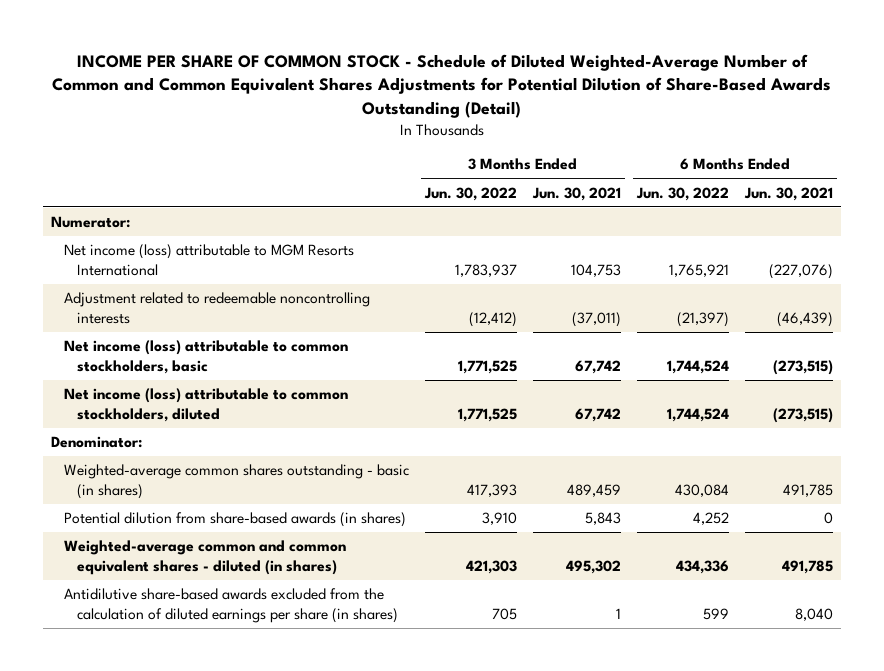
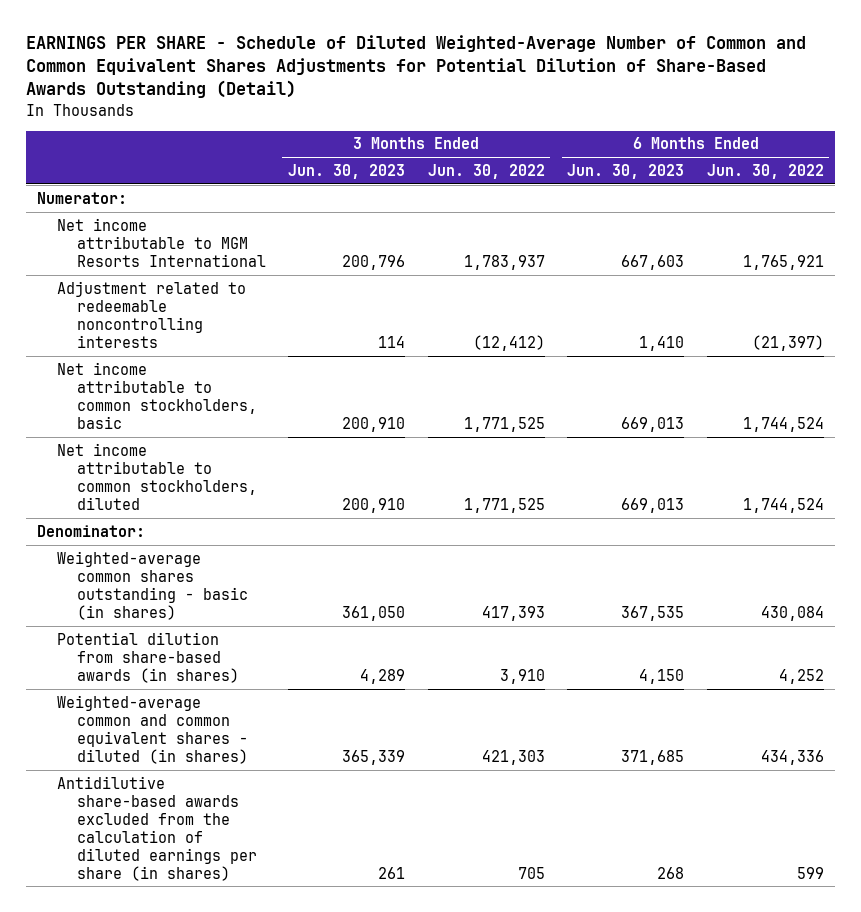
[52,53,832,119] INCOME PER SHARE OF COMMON STOCK - Schedule of Diluted Weighted-Average Number of Common and Common Equivalent Shares Adjustments for Potential Dilution of Share-Based Awards Outstanding (Detail) -> [25,34,806,99] EARNINGS PER SHARE - Schedule of Diluted Weighted-Average Number of Common and Common Equivalent Shares Adjustments for Potential Dilution of Share-Based Awards Outstanding (Detail)
[532,186,622,201] Jun. 30, 2021 -> none
[744,186,834,201] Jun. 30, 2021 -> none
none -> [288,164,406,180] Jun. 30, 2023
none -> [567,164,685,180] Jun. 30, 2023
[64,244,355,276] Net income (loss) attributable to MGM Resorts International -> [56,217,266,267] Net income attributable to MGM Resorts International
[64,340,349,374] Net income (loss) attributable to common stockholders, basic -> [56,361,257,429] Net income attributable to common stockholders, basic
[64,388,349,422] Net income (loss) attributable to common stockholders, diluted -> [56,442,257,510] Net income attributable to common stockholders, diluted

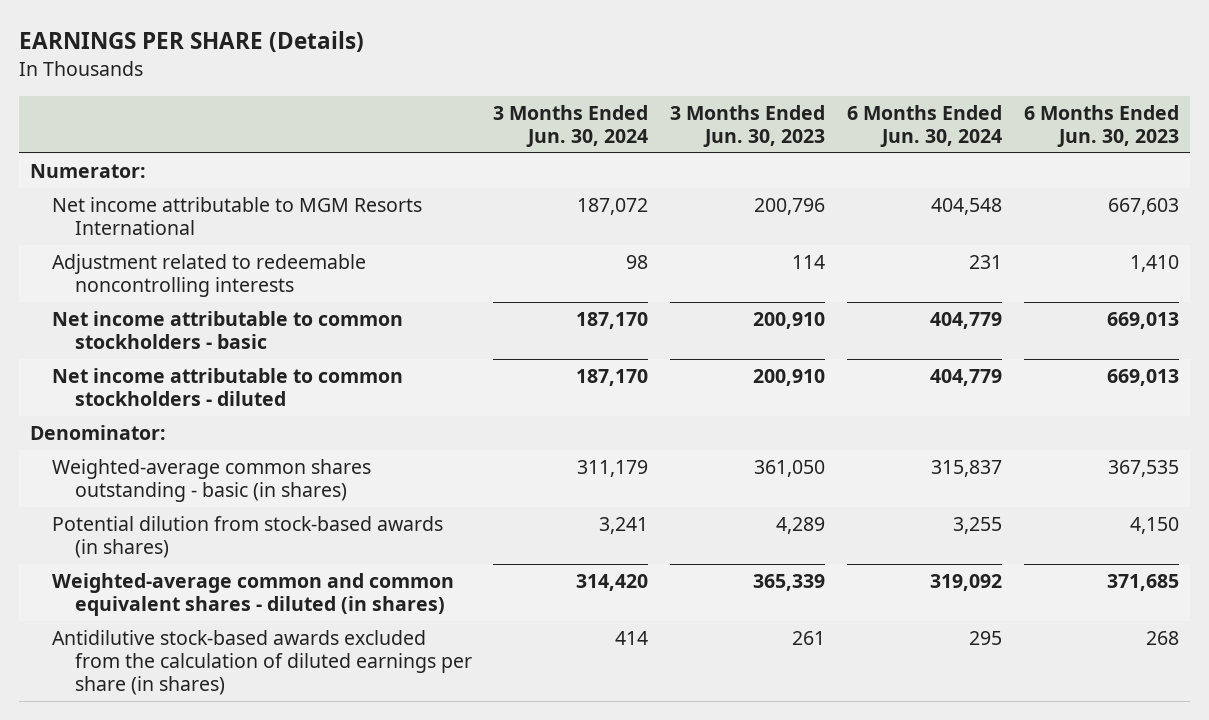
[25,34,806,99] EARNINGS PER SHARE - Schedule of Diluted Weighted-Average Number of Common and Common Equivalent Shares Adjustments for Potential Dilution of Share-Based Awards Outstanding (Detail) -> [18,31,364,53] EARNINGS PER SHARE (Details)
[427,164,545,180] Jun. 30, 2022 -> none
[706,164,824,180] Jun. 30, 2022 -> none
none -> [493,104,649,147] 3 Months Ended Jun. 30, 2024
none -> [847,104,1003,147] 6 Months Ended Jun. 30, 2024
[56,361,257,429] Net income attributable to common stockholders, basic -> [52,311,404,350] Net income attributable to common stockholders - basic
[56,442,257,510] Net income attributable to common stockholders, diluted -> [52,368,404,407] Net income attributable to common stockholders - diluted
[56,631,239,683] Potential dilution from share-based awards (in shares) -> [52,516,444,559] Potential dilution from stock-based awards (in shares)
[56,775,257,881] Antidilutive share-based awards excluded from the calculation of diluted earnings per share (in shares) -> [52,630,472,695] Antidilutive stock-based awards excluded from the calculation of diluted earnings per share (in shares)

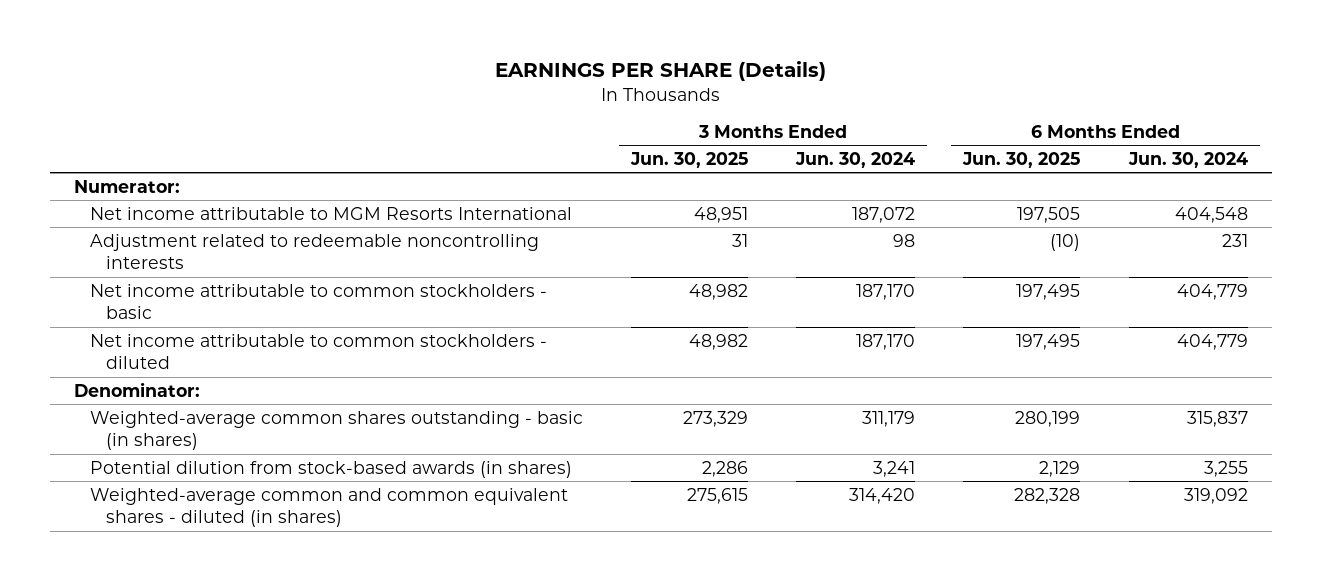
[670,104,826,147] 3 Months Ended Jun. 30, 2023 -> none
[1024,104,1180,147] 6 Months Ended Jun. 30, 2023 -> none
none -> [630,152,749,169] Jun. 30, 2025
none -> [962,152,1081,169] Jun. 30, 2025
[52,630,472,695] Antidilutive stock-based awards excluded from the calculation of diluted earnings per share (in shares) -> none

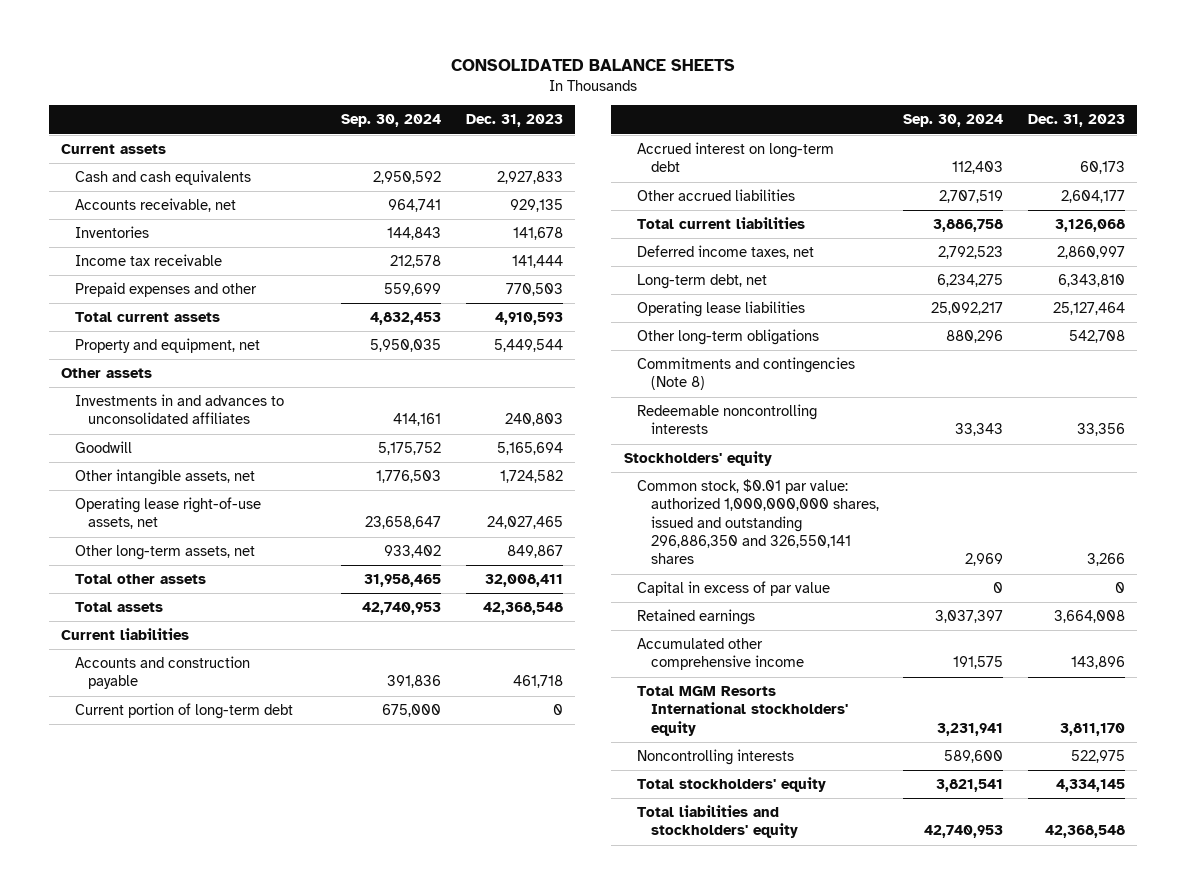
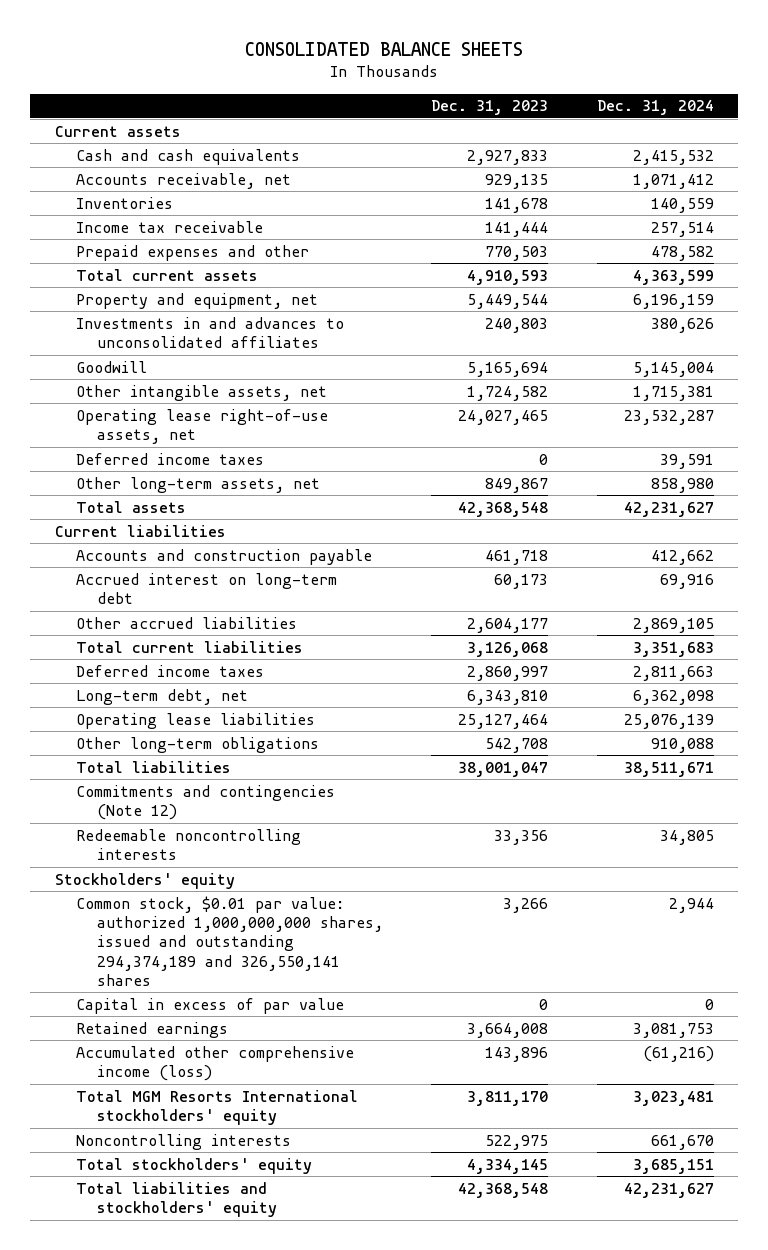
[341,114,442,128] Sep. 30, 2024 -> none
none -> [596,100,714,116] Dec. 31, 2024
[61,368,153,379] Other assets -> none
none -> [75,452,264,465] Deferred income taxes
[74,574,206,585] Total other assets -> none
[74,703,293,720] Current portion of long-term debt -> none
[637,245,815,260] Deferred income taxes, net -> [75,664,264,677] Deferred income taxes
none -> [75,760,231,773] Total liabilities
[637,357,856,391] Commitments and contingencies (Note 8) -> [75,784,335,821] Commitments and contingencies (Note 12)
[637,479,879,565] Common stock, $0.01 par value: authorized 1,000,000,000 shares, issued and outstanding 296,886,350 and 326,550,141 shares -> [75,895,384,986] Common stock, $0.01 par value: authorized 1,000,000,000 shares, issued and outstanding 294,374,189 and 326,550,141 shares
[637,638,804,671] Accumulated other comprehensive income -> [75,1045,354,1082] Accumulated other comprehensive income (loss)

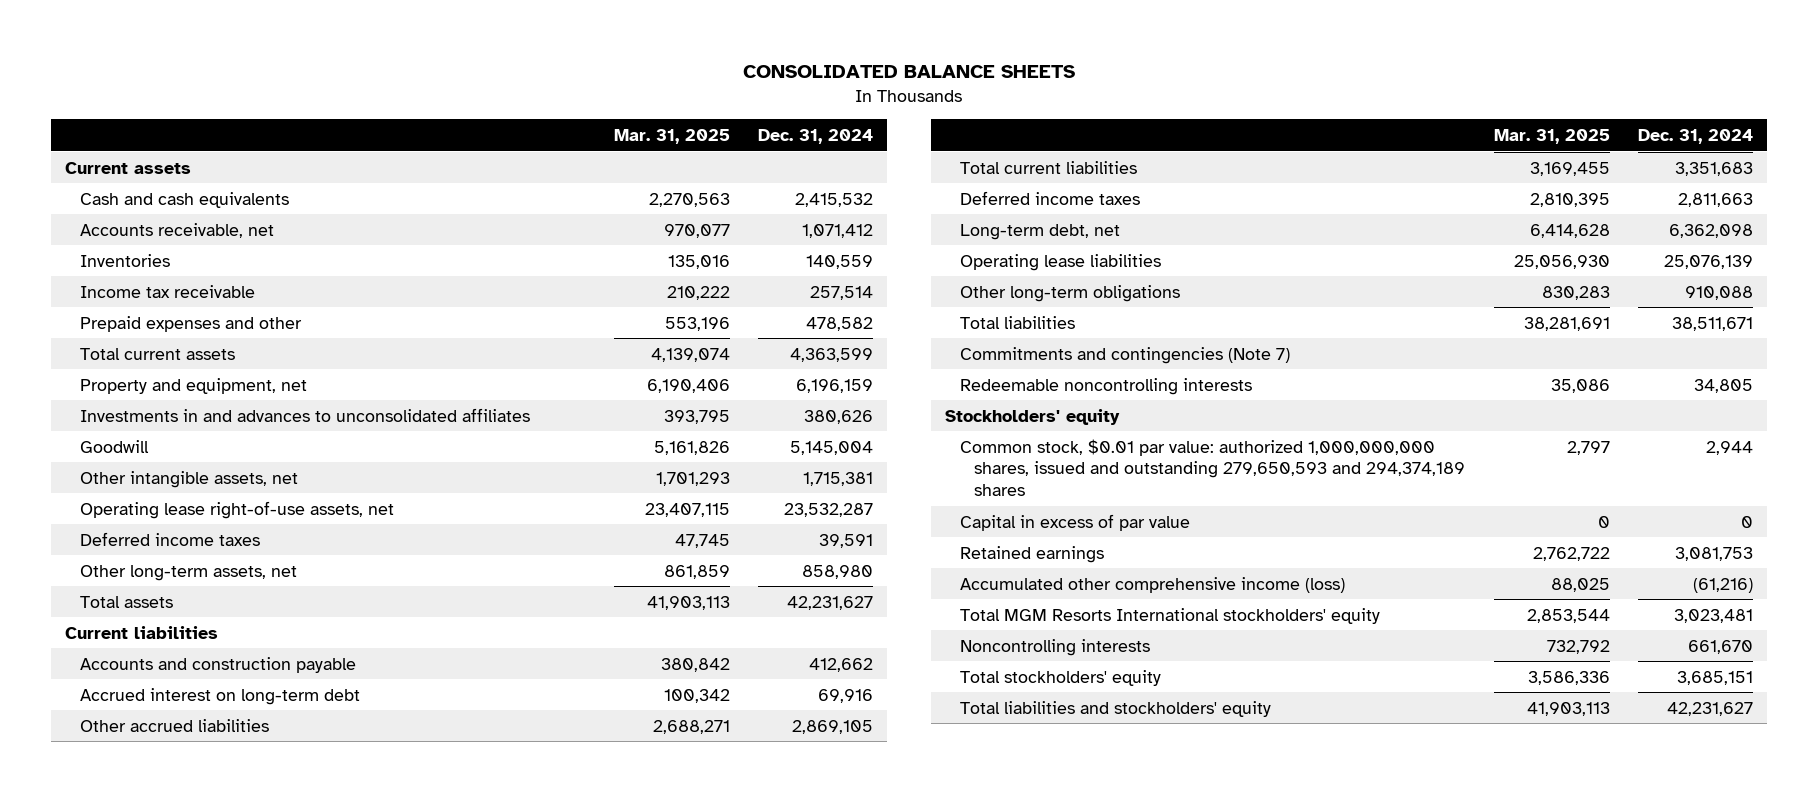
[431,100,549,116] Dec. 31, 2023 -> none
none -> [613,129,730,145] Mar. 31, 2025
[75,784,335,821] Commitments and contingencies (Note 12) -> [959,346,1290,364] Commitments and contingencies (Note 7)
[75,895,384,986] Common stock, $0.01 par value: authorized 1,000,000,000 shares, issued and outstanding 294,374,189 and 326,550,141 shares -> [959,438,1466,496] Common stock, $0.01 par value: authorized 1,000,000,000 shares, issued and outstanding 279,650,593 and 294,374,189 shares

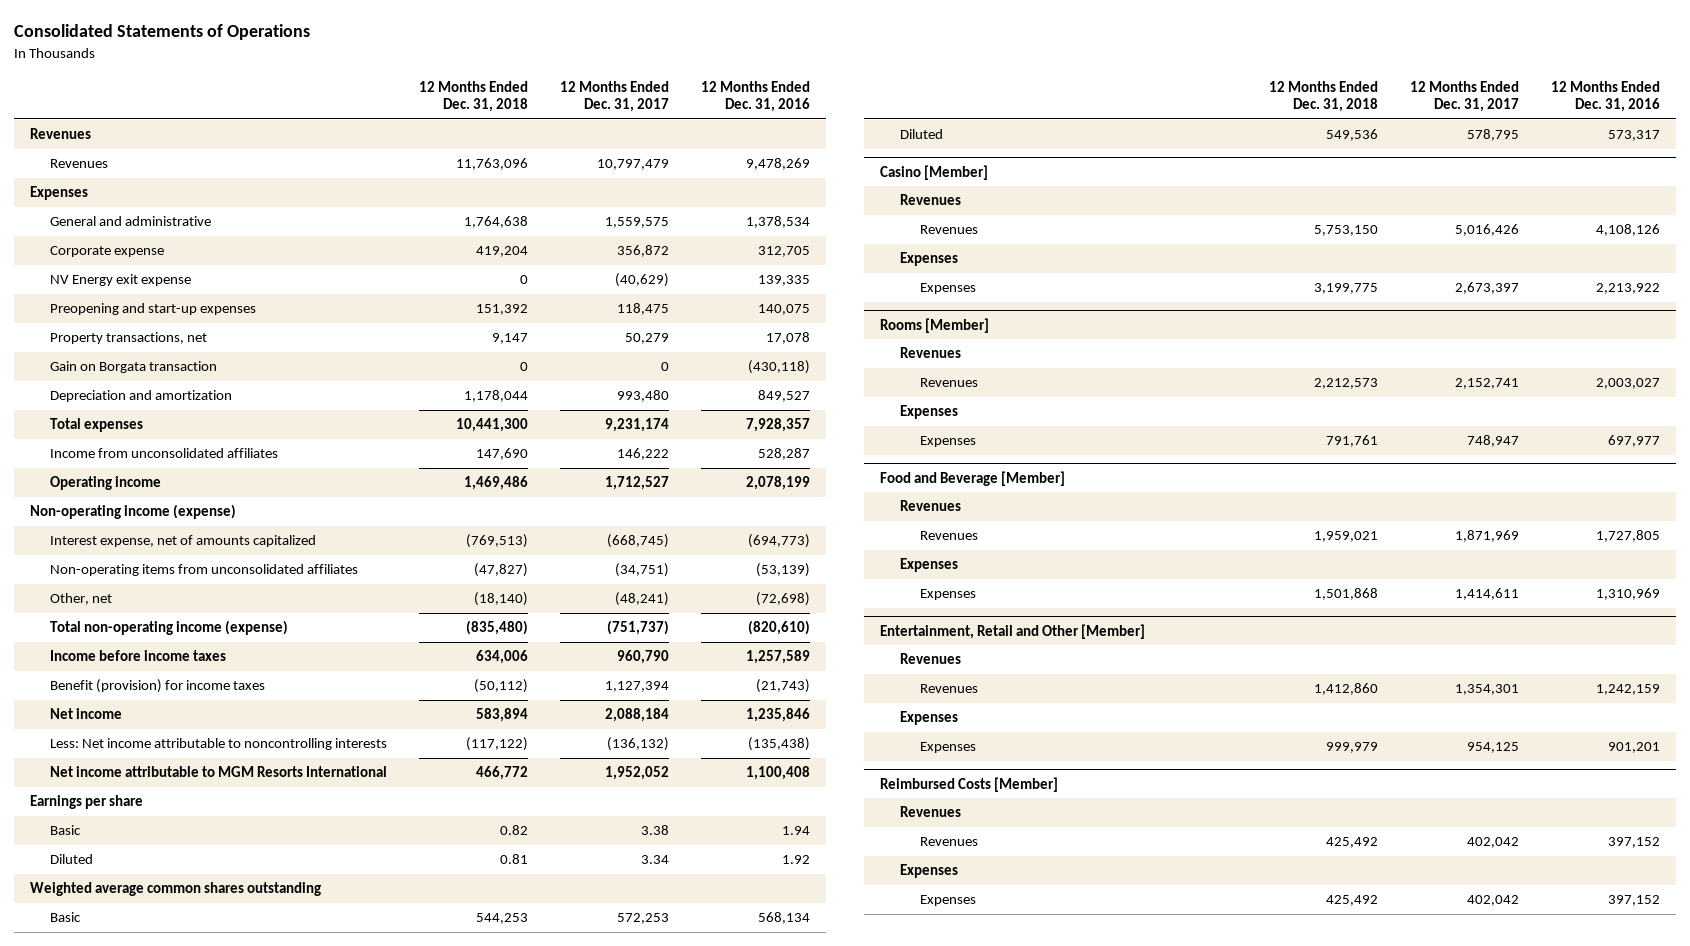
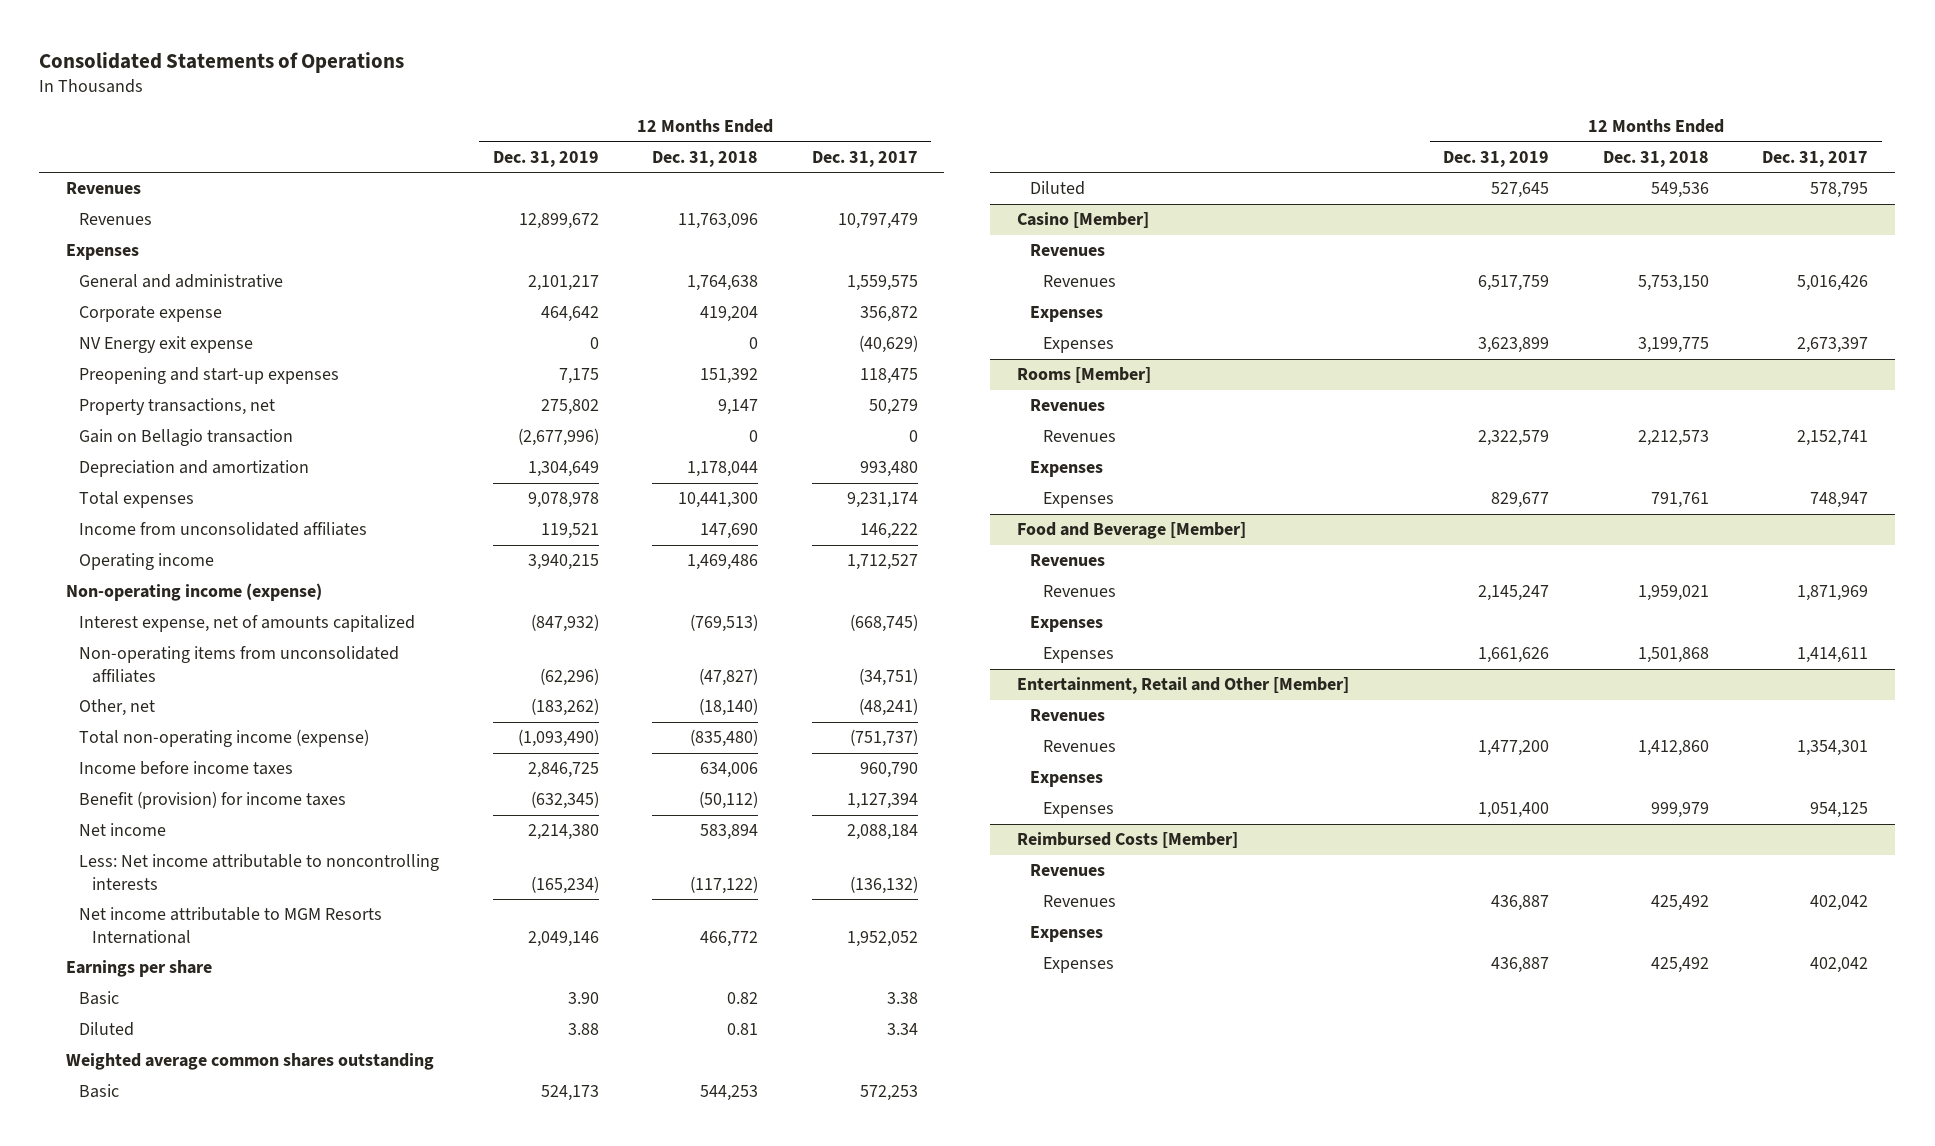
[700,80,810,113] 12 Months Ended Dec. 31, 2016 -> none
none -> [492,150,599,167] Dec. 31, 2019
[49,361,217,374] Gain on Borgata transaction -> [79,429,294,447] Gain on Bellagio transaction

